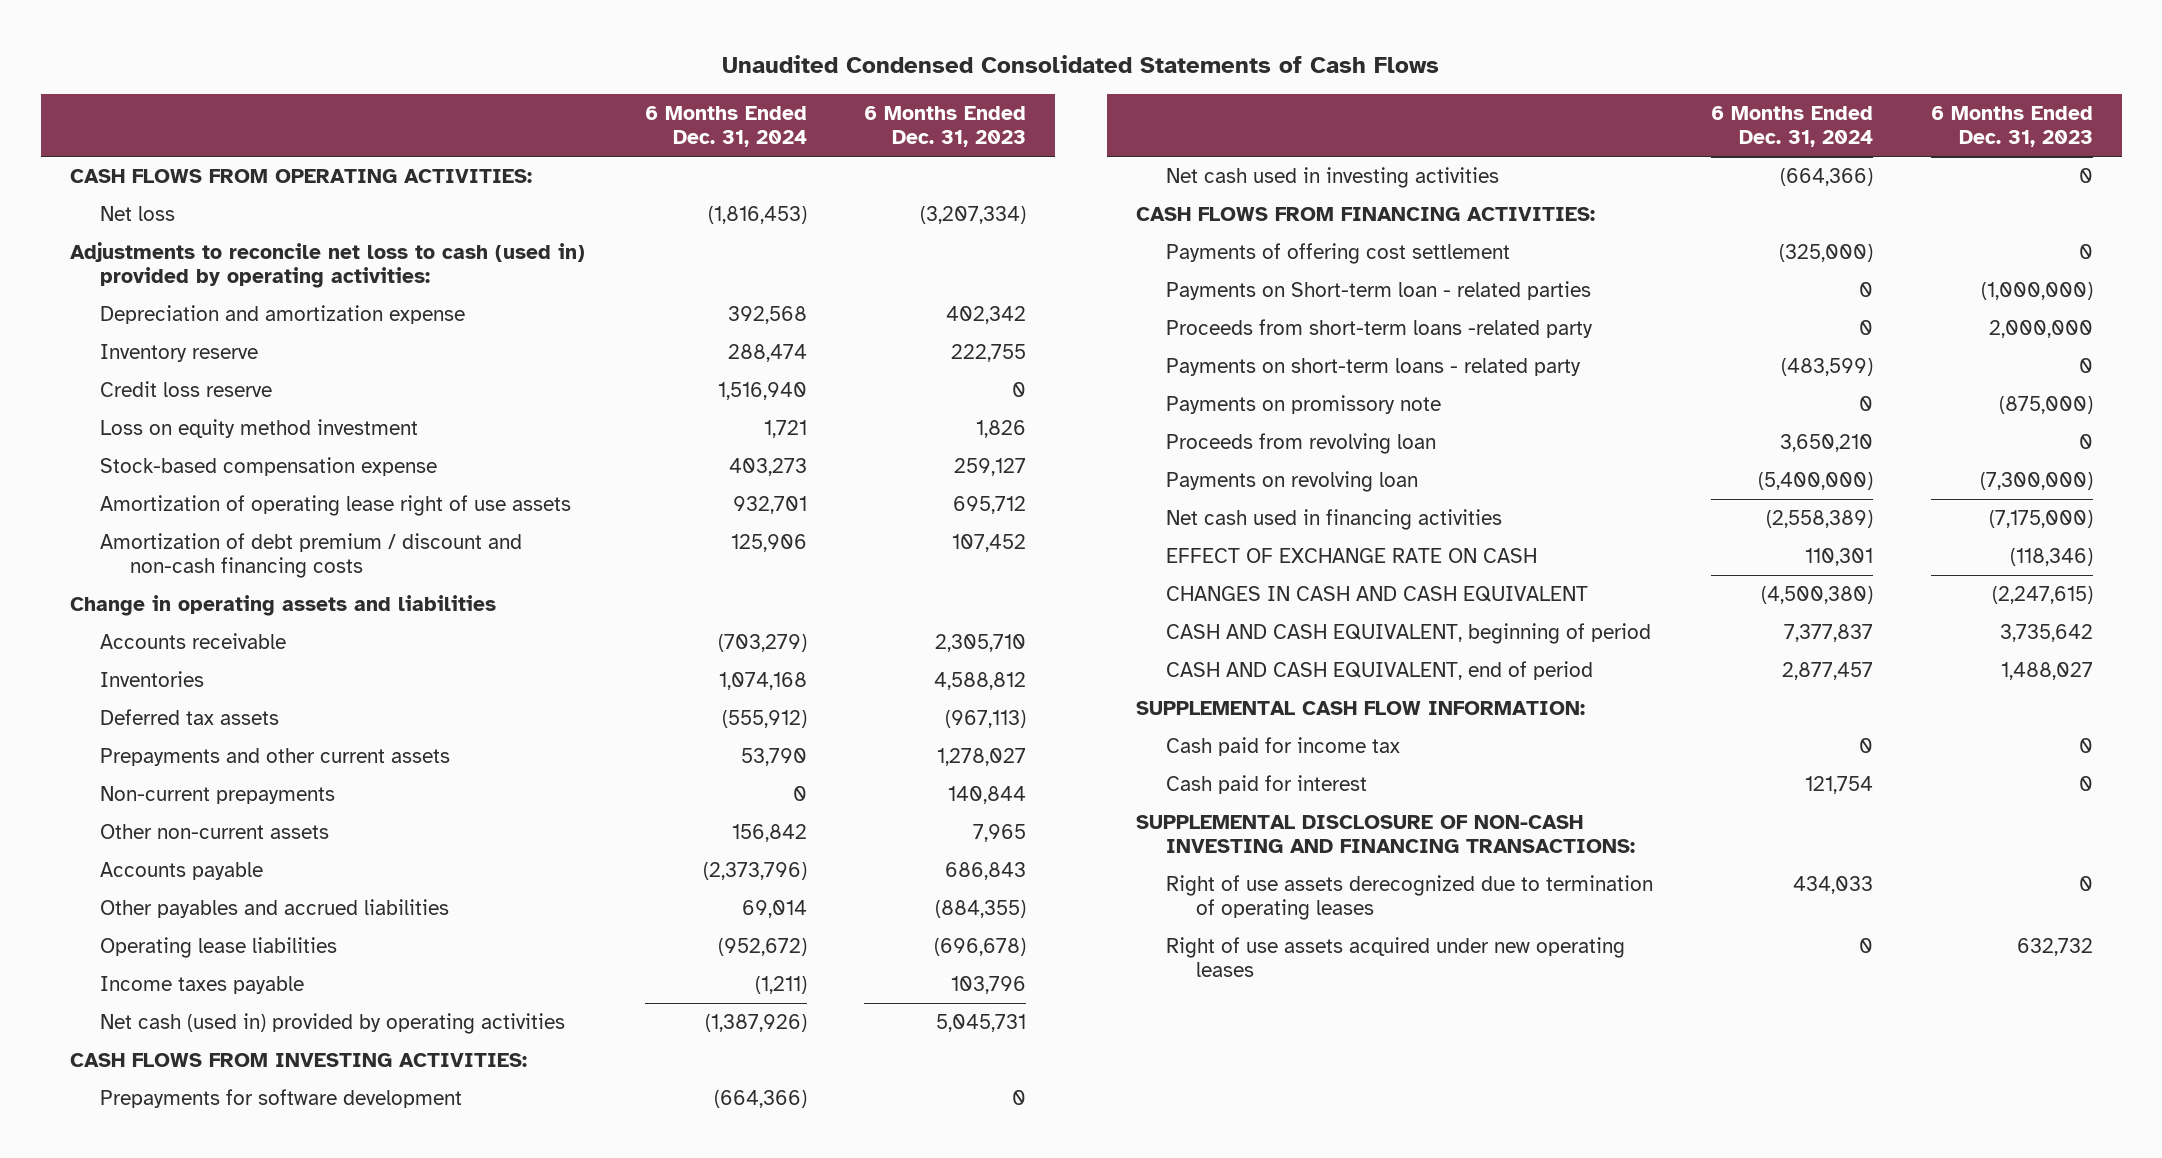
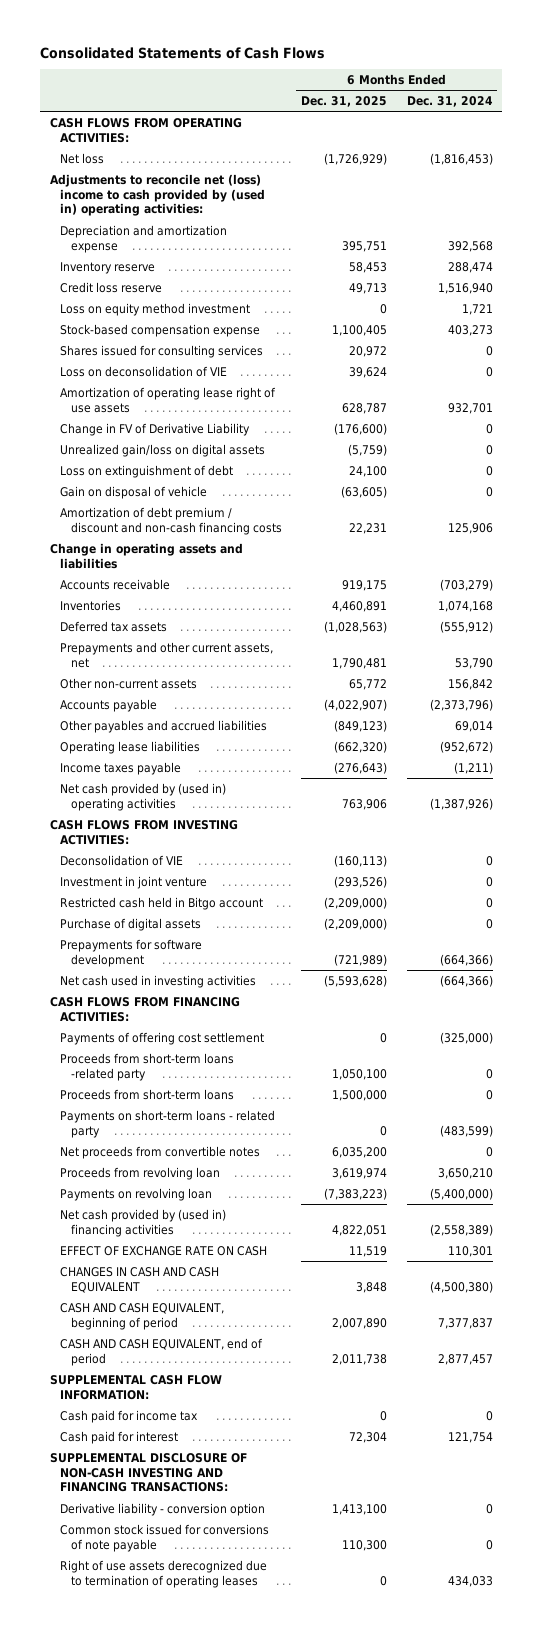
[722,55,1440,74] Unaudited Condensed Consolidated Statements of Cash Flows -> [39,46,325,59] Consolidated Statements of Cash Flows
[864,106,1027,148] 6 Months Ended Dec. 31, 2023 -> none
none -> [301,96,388,108] Dec. 31, 2025
[69,242,585,289] Adjustments to reconcile net loss to cash (used in) provided by operating activities: -> [49,173,266,217] Adjustments to reconcile net (loss) income to cash provided by (used in) operating activities:
none -> [60,344,264,358] Shares issued for consulting services
none -> [60,365,228,377] Loss on deconsolidation of VIE
none -> [60,422,251,436] Change in FV of Derivative Liability
none -> [60,443,266,457] Unrealized gain/loss on digital assets
none -> [60,464,234,478] Loss on extinguishment of debt
none -> [60,485,208,499] Gain on disposal of vehicle
[99,786,335,805] Non-current prepayments -> none
[99,748,450,767] Prepayments and other current assets -> [60,641,274,668] Prepayments and other current assets, net
[99,1013,565,1035] Net cash (used in) provided by operating activities -> [60,782,227,811] Net cash provided by (used in) operating activities
none -> [60,854,184,866] Deconsolidation of VIE
none -> [60,875,208,889] Investment in joint venture
none -> [60,896,264,910] Restricted cash held in Bitgo account
none -> [60,917,202,931] Purchase of digital assets
[1166,281,1592,301] Payments on Short-term loan - related parties -> none
none -> [60,1088,235,1100] Proceeds from short-term loans
[1166,395,1442,415] Payments on promissory note -> none
none -> [60,1145,261,1159] Net proceeds from convertible notes
[1166,509,1503,531] Net cash used in financing activities -> [60,1208,227,1237] Net cash provided by (used in) financing activities
none -> [60,1502,266,1516] Derivative liability - conversion option
none -> [60,1523,270,1552] Common stock issued for conversions of note payable
[1166,937,1626,978] Right of use assets acquired under new operating leases -> none

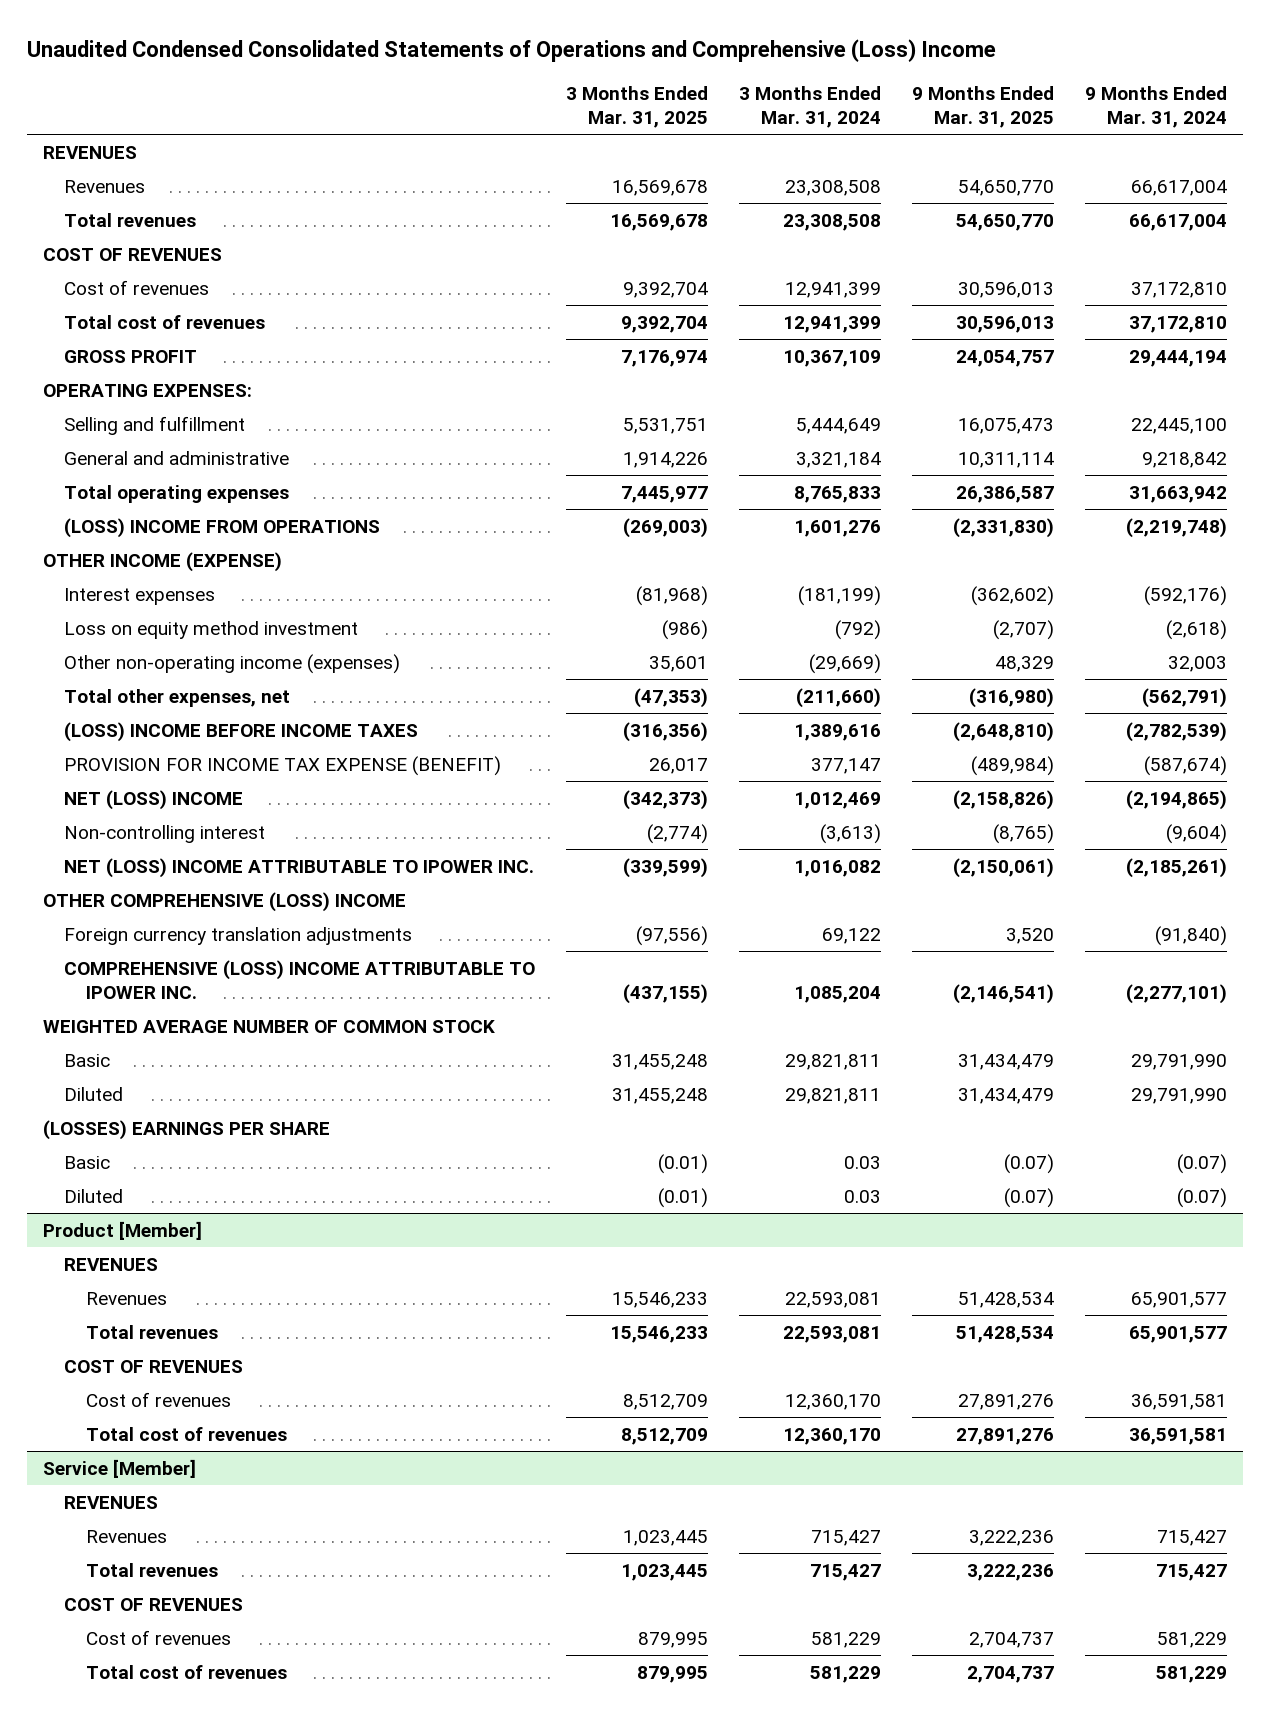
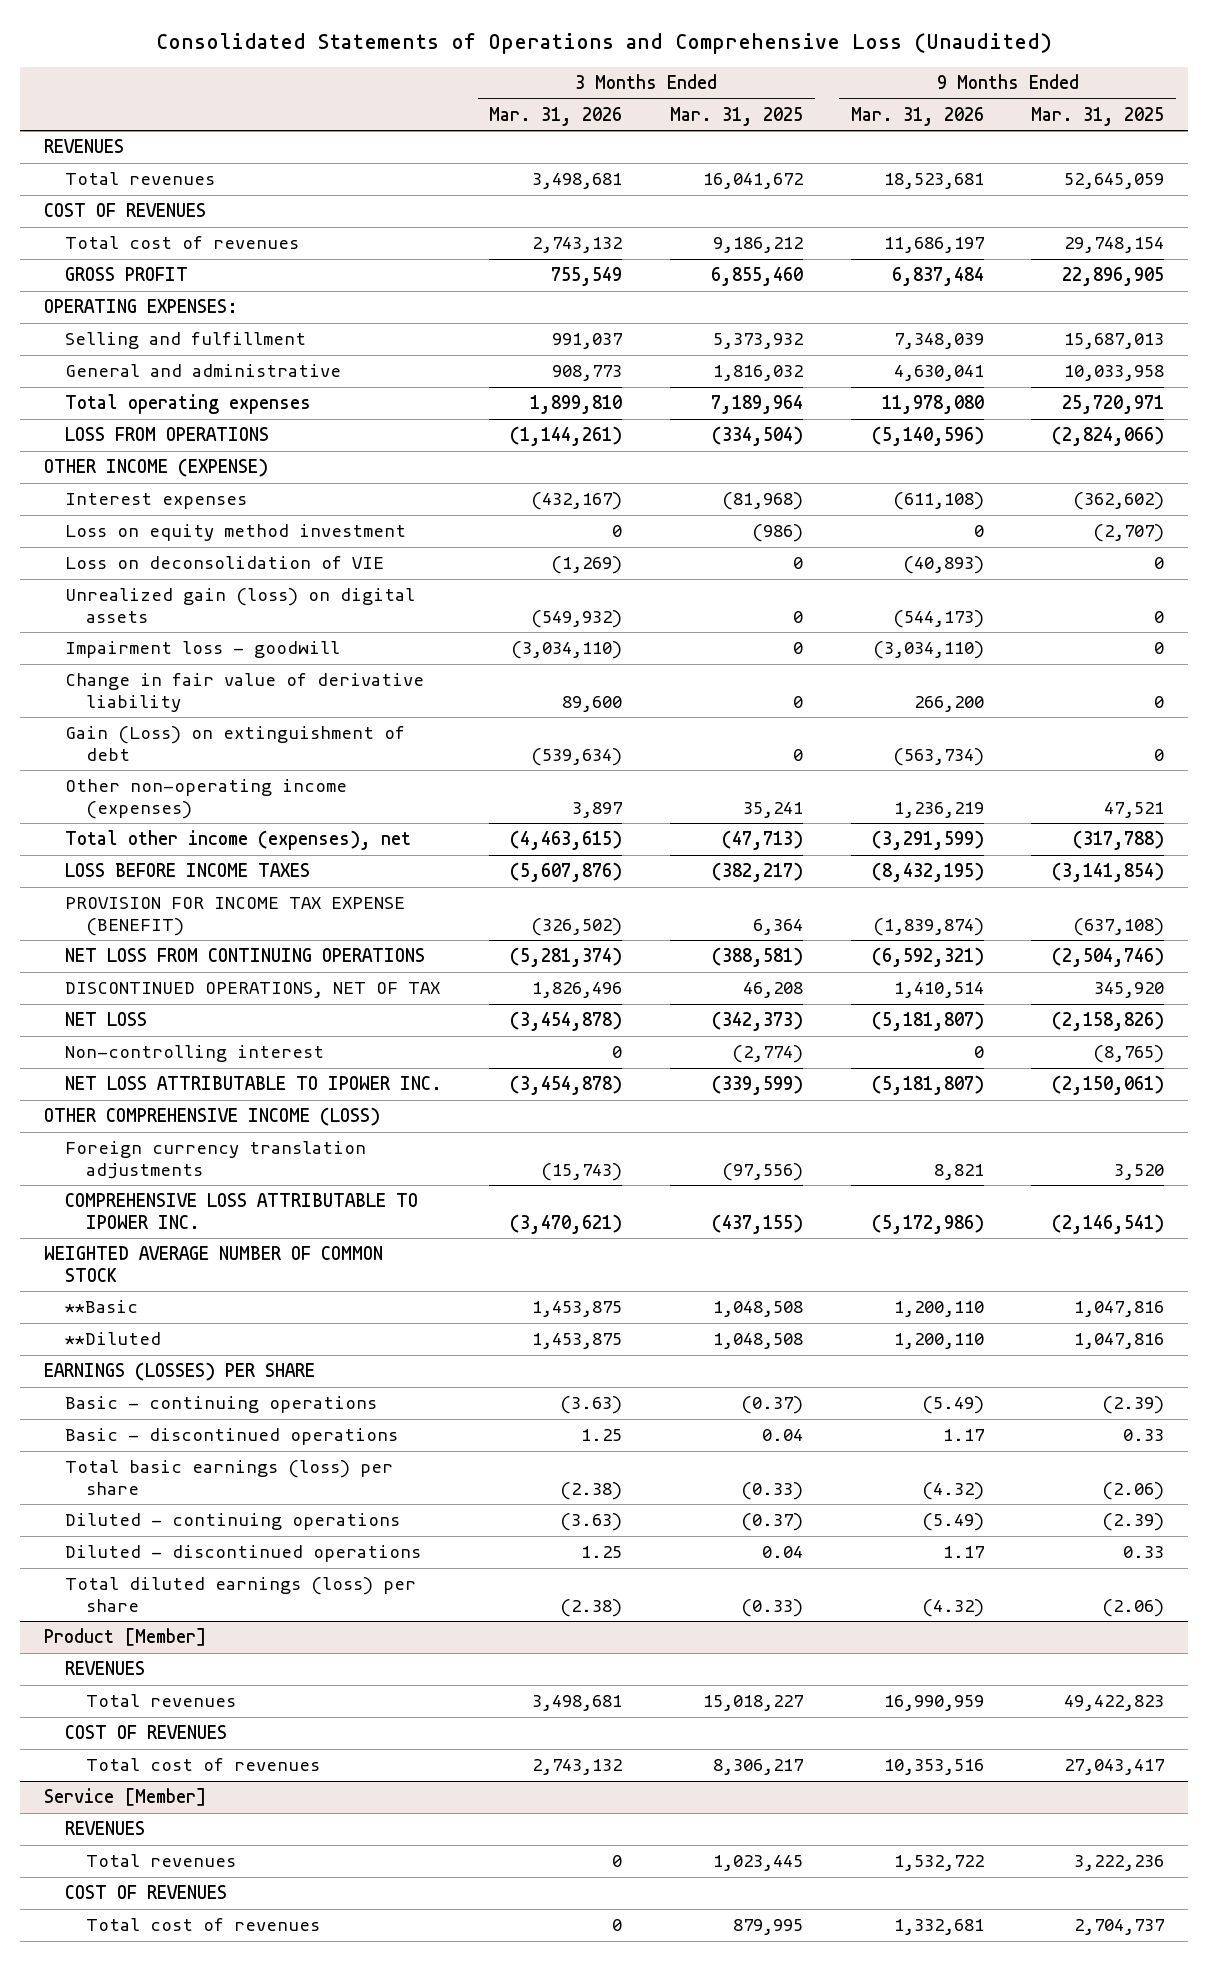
[27,38,997,62] Unaudited Condensed Consolidated Statements of Operations and Comprehensive (Loss) Income -> [156,32,1053,54] Consolidated Statements of Operations and Comprehensive Loss (Unaudited)
[739,86,882,128] 3 Months Ended Mar. 31, 2024 -> none
[1085,86,1228,128] 9 Months Ended Mar. 31, 2024 -> none
none -> [489,106,623,126] Mar. 31, 2026
none -> [850,106,984,126] Mar. 31, 2026
[64,212,197,227] Total revenues -> none
[64,179,146,193] Revenues -> [64,172,215,186] Total revenues
[612,179,709,196] 16,569,678 -> [703,173,804,190] 16,041,672
[958,179,1055,196] 54,650,770 -> [1064,173,1165,190] 52,645,059
[64,314,266,329] Total cost of revenues -> none
[64,279,210,295] Cost of revenues -> [64,236,299,250] Total cost of revenues
[623,281,709,298] 9,392,704 -> [713,237,804,254] 9,186,212
[958,281,1055,298] 30,596,013 -> [1064,237,1165,254] 29,748,154
[621,349,709,367] 7,176,974 -> [711,267,804,287] 6,855,460
[956,349,1055,367] 24,054,757 -> [1062,267,1165,287] 22,896,905
[623,417,709,434] 5,531,751 -> [713,333,804,350] 5,373,932
[958,417,1055,434] 16,075,473 -> [1064,333,1165,350] 15,687,013
[623,451,709,468] 1,914,226 -> [713,365,804,382] 1,816,032
[958,451,1055,468] 10,311,114 -> [1064,365,1165,382] 10,033,958
[621,485,709,503] 7,445,977 -> [711,395,804,415] 7,189,964
[956,485,1055,503] 26,386,587 -> [1062,395,1165,415] 25,720,971
[64,517,381,538] (LOSS) INCOME FROM OPERATIONS -> [64,427,269,442] LOSS FROM OPERATIONS
[623,517,709,538] (269,003) -> [712,426,804,447] (334,504)
[953,517,1055,538] (2,331,830) -> [1052,426,1165,447] (2,824,066)
none -> [64,556,384,570] Loss on deconsolidation of VIE
none -> [64,588,415,623] Unrealized gain (loss) on digital assets
none -> [64,641,340,659] Impairment loss - goodwill
none -> [64,673,424,712] Change in fair value of derivative liability
none -> [64,726,405,761] Gain (Loss) on extinguishment of debt
[649,655,709,672] 35,601 -> [743,801,804,818] 35,241
[995,655,1055,672] 48,329 -> [1104,801,1165,818] 47,521
[64,688,291,707] Total other expenses, net -> [64,830,411,851] Total other income (expenses), net
[634,687,709,708] (47,353) -> [722,830,804,851] (47,713)
[969,687,1055,708] (316,980) -> [1073,830,1165,851] (317,788)
[64,721,419,742] (LOSS) INCOME BEFORE INCOME TAXES -> [64,863,310,878] LOSS BEFORE INCOME TAXES
[623,721,709,742] (316,356) -> [712,862,804,883] (382,217)
[953,721,1055,742] (2,648,810) -> [1052,862,1165,883] (3,141,854)
[649,757,709,774] 26,017 -> [753,918,804,935] 6,364
[971,755,1055,776] (489,984) -> [1073,917,1165,936] (637,108)
none -> [64,948,425,963] NET LOSS FROM CONTINUING OPERATIONS
none -> [64,982,440,999] DISCONTINUED OPERATIONS, NET OF TAX
[64,789,244,810] NET (LOSS) INCOME -> [64,1012,147,1027] NET LOSS
[64,857,535,878] NET (LOSS) INCOME ATTRIBUTABLE TO IPOWER INC. -> [64,1076,442,1091] NET LOSS ATTRIBUTABLE TO IPOWER INC.
[42,891,406,912] OTHER COMPREHENSIVE (LOSS) INCOME -> [44,1107,381,1127] OTHER COMPREHENSIVE INCOME (LOSS)
[64,959,536,999] COMPREHENSIVE (LOSS) INCOME ATTRIBUTABLE TO IPOWER INC. -> [64,1193,418,1229] COMPREHENSIVE LOSS ATTRIBUTABLE TO IPOWER INC.
[64,1155,111,1169] Basic -> none
[64,1188,124,1203] Diluted -> none
[64,1053,111,1067] Basic -> [64,1300,138,1314] **Basic
[612,1053,709,1070] 31,455,248 -> [713,1301,804,1318] 1,048,508
[958,1053,1055,1070] 31,434,479 -> [1074,1301,1165,1318] 1,047,816
[64,1086,124,1101] Diluted -> [64,1332,161,1346] **Diluted
[612,1087,709,1104] 31,455,248 -> [713,1333,804,1350] 1,048,508
[958,1087,1055,1104] 31,434,479 -> [1074,1333,1165,1350] 1,047,816
[42,1119,330,1140] (LOSSES) EARNINGS PER SHARE -> [44,1362,316,1382] EARNINGS (LOSSES) PER SHARE
none -> [64,1396,377,1414] Basic - continuing operations
none -> [64,1428,398,1446] Basic - discontinued operations
none -> [64,1460,393,1495] Total basic earnings (loss) per share
none -> [64,1513,400,1531] Diluted - continuing operations
none -> [64,1545,421,1563] Diluted - discontinued operations
none -> [64,1577,416,1612] Total diluted earnings (loss) per share
[85,1324,218,1339] Total revenues -> none
[85,1291,167,1305] Revenues -> [85,1694,236,1708] Total revenues
[612,1291,709,1308] 15,546,233 -> [703,1695,804,1712] 15,018,227
[958,1291,1055,1308] 51,428,534 -> [1064,1695,1165,1712] 49,422,823
[85,1426,287,1441] Total cost of revenues -> none
[85,1391,231,1407] Cost of revenues -> [85,1758,320,1772] Total cost of revenues
[623,1393,709,1410] 8,512,709 -> [713,1759,804,1776] 8,306,217
[958,1393,1055,1410] 27,891,276 -> [1064,1759,1165,1776] 27,043,417
[85,1529,167,1543] Revenues -> none
[85,1629,231,1645] Cost of revenues -> none

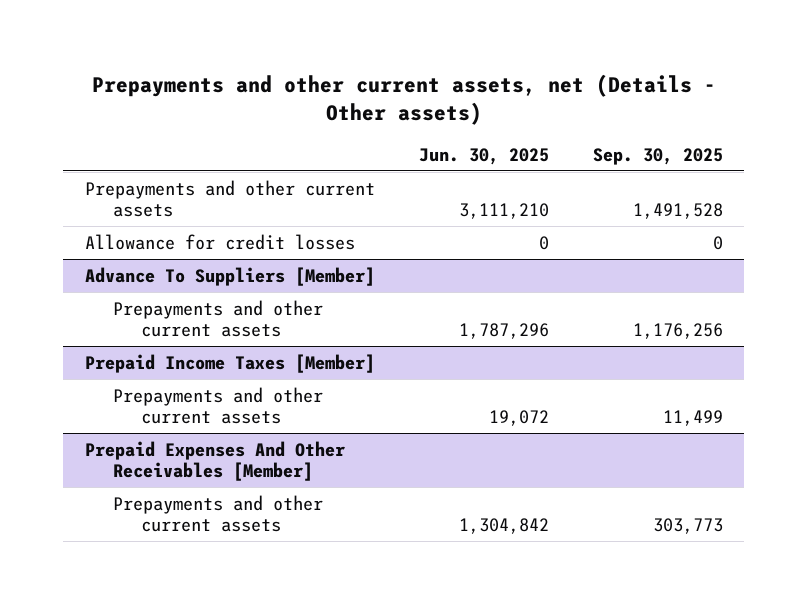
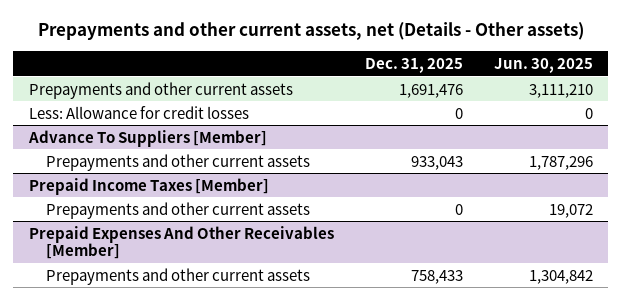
[592,148,723,166] Sep. 30, 2025 -> none
none -> [364,57,463,73] Dec. 31, 2025
[85,233,356,250] Allowance for credit losses -> [28,105,249,119] Less: Allowance for credit losses

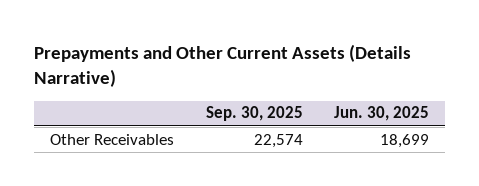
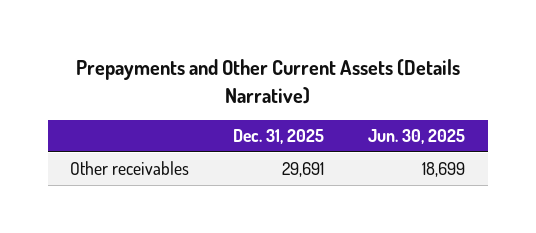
[205,106,303,122] Sep. 30, 2025 -> none
none -> [233,129,325,145] Dec. 31, 2025
[49,133,174,145] Other Receivables -> [70,161,190,176] Other receivables

